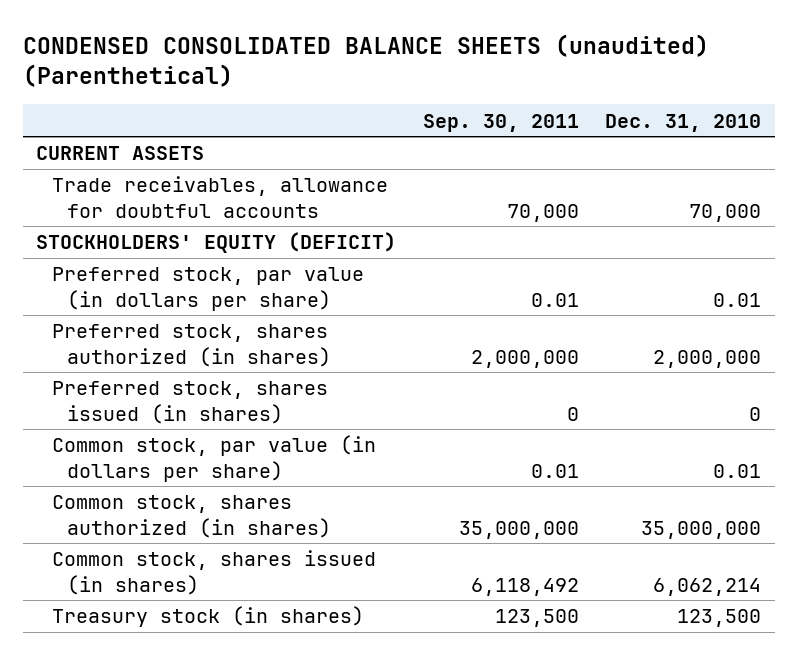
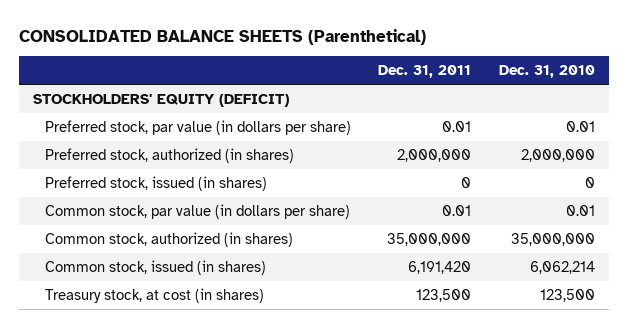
[22,33,709,88] CONDENSED CONSOLIDATED BALANCE SHEETS (unaudited) (Parenthetical) -> [18,28,426,45] CONSOLIDATED BALANCE SHEETS (Parenthetical)
[422,113,579,132] Sep. 30, 2011 -> none
none -> [378,65,472,79] Dec. 31, 2011
[36,146,205,161] CURRENT ASSETS -> none
[51,176,388,218] Trade receivables, allowance for doubtful accounts -> none
[51,324,332,367] Preferred stock, shares authorized (in shares) -> [44,147,294,163] Preferred stock, authorized (in shares)
[51,381,328,424] Preferred stock, shares issued (in shares) -> [44,175,267,191] Preferred stock, issued (in shares)
[51,495,332,538] Common stock, shares authorized (in shares) -> [44,231,293,247] Common stock, authorized (in shares)
[51,550,376,595] Common stock, shares issued (in shares) -> [44,259,266,275] Common stock, issued (in shares)
[51,606,364,628] Treasury stock (in shares) -> [44,287,264,303] Treasury stock, at cost (in shares)

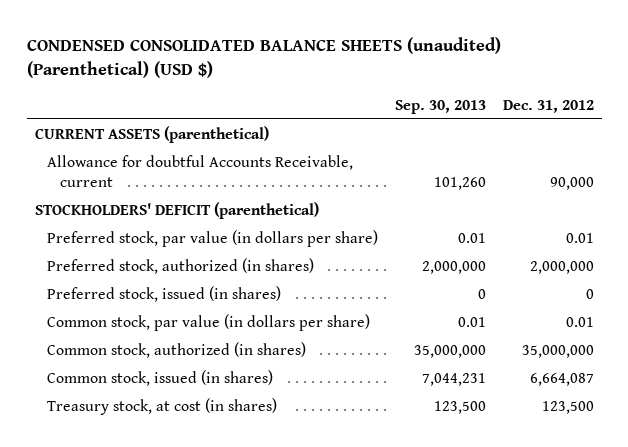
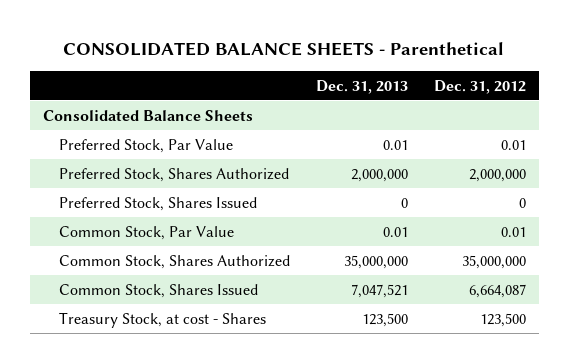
[26,37,501,79] CONDENSED CONSOLIDATED BALANCE SHEETS (unaudited) (Parenthetical) (USD $) -> [63,42,505,57] CONSOLIDATED BALANCE SHEETS - Parenthetical
[394,99,486,114] Sep. 30, 2013 -> none
none -> [315,79,408,94] Dec. 31, 2013
[34,125,269,143] CURRENT ASSETS (parenthetical) -> none
[47,154,354,187] Allowance for doubtful Accounts Receivable, current -> none
[34,201,319,219] STOCKHOLDERS' DEFICIT (parenthetical) -> none
none -> [42,109,253,121] Consolidated Balance Sheets
[47,229,379,247] Preferred stock, par value (in dollars per share) -> [58,138,233,153] Preferred Stock, Par Value
[47,257,315,274] Preferred stock, authorized (in shares) -> [58,167,289,182] Preferred Stock, Shares Authorized
[47,285,282,302] Preferred stock, issued (in shares) -> [58,196,257,211] Preferred Stock, Shares Issued
[47,313,371,331] Common stock, par value (in dollars per share) -> [58,225,234,240] Common Stock, Par Value
[47,341,307,358] Common stock, authorized (in shares) -> [58,254,290,269] Common Stock, Shares Authorized
[47,369,274,386] Common stock, issued (in shares) -> [58,283,258,298] Common Stock, Shares Issued
[47,397,278,415] Treasury stock, at cost (in shares) -> [58,311,266,328] Treasury Stock, at cost - Shares

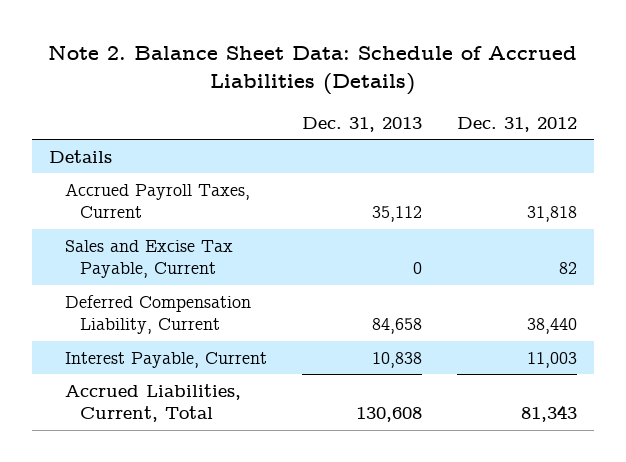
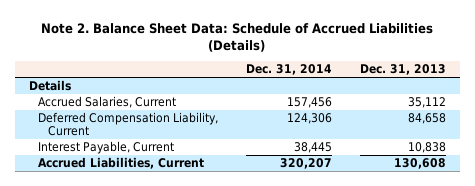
[456,116,577,132] Dec. 31, 2012 -> none
none -> [246,64,333,76] Dec. 31, 2014
[64,239,233,279] Sales and Excise Tax Payable, Current -> none
[64,182,250,219] Accrued Payroll Taxes, Current -> [38,96,177,109] Accrued Salaries, Current
[64,383,241,423] Accrued Liabilities, Current, Total -> [38,157,205,170] Accrued Liabilities, Current

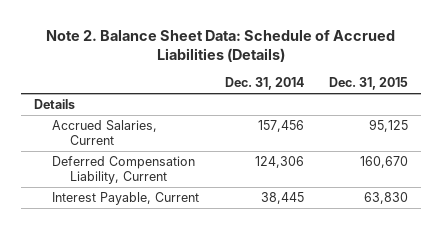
[359,64,446,76] Dec. 31, 2013 -> none
none -> [328,77,408,91] Dec. 31, 2015
[38,157,205,170] Accrued Liabilities, Current -> none

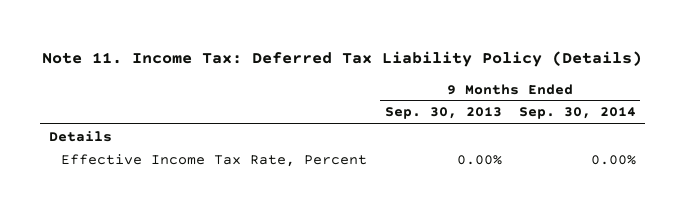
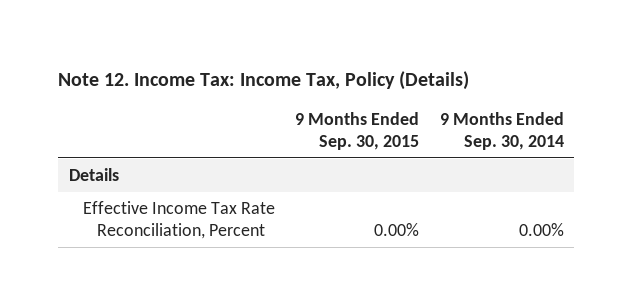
[42,50,643,67] Note 11. Income Tax: Deferred Tax Liability Policy (Details) -> [58,70,470,90] Note 12. Income Tax: Income Tax, Policy (Details)
[384,107,502,120] Sep. 30, 2013 -> none
none -> [295,112,420,150] 9 Months Ended Sep. 30, 2015
[61,153,368,167] Effective Income Tax Rate, Percent -> [82,201,275,240] Effective Income Tax Rate Reconciliation, Percent

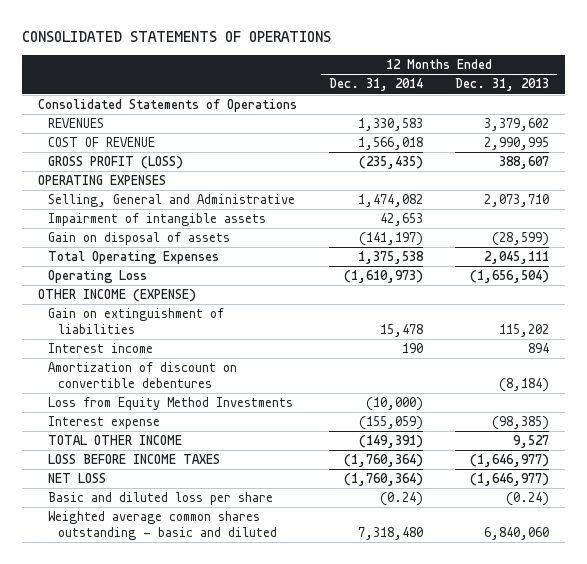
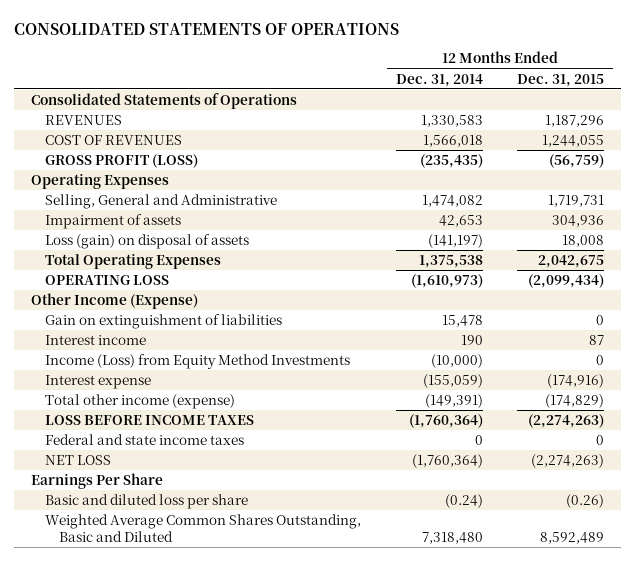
[454,78,549,92] Dec. 31, 2013 -> none
none -> [517,73,605,87] Dec. 31, 2015
[48,137,156,148] COST OF REVENUE -> [45,135,183,146] COST OF REVENUES
[37,175,166,186] OPERATING EXPENSES -> [30,174,169,190] Operating Expenses
[48,213,267,227] Impairment of intangible assets -> [45,214,182,230] Impairment of assets
[48,232,231,246] Gain on disposal of assets -> [45,234,250,250] Loss (gain) on disposal of assets
[48,270,148,284] Operating Loss -> [45,275,170,286] OPERATING LOSS
[37,289,196,303] OTHER INCOME (EXPENSE) -> [30,293,198,310] Other Income (Expense)
[48,362,238,388] Amortization of discount on convertible debentures -> none
[48,397,294,411] Loss from Equity Method Investments -> [45,354,351,370] Income (Loss) from Equity Method Investments
[48,435,183,446] TOTAL OTHER INCOME -> [45,394,236,410] Total other income (expense)
none -> [45,434,245,446] Federal and state income taxes
none -> [30,473,163,490] Earnings Per Share
[48,511,278,540] Weighted average common shares outstanding - basic and diluted -> [45,514,362,542] Weighted Average Common Shares Outstanding, Basic and Diluted

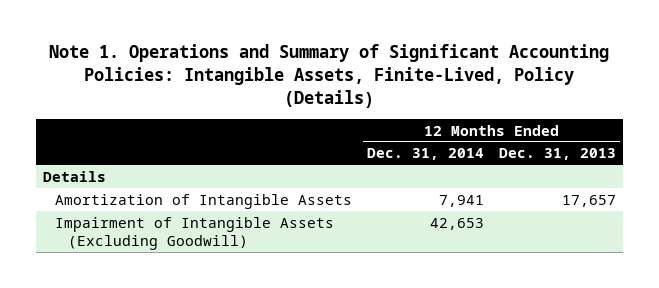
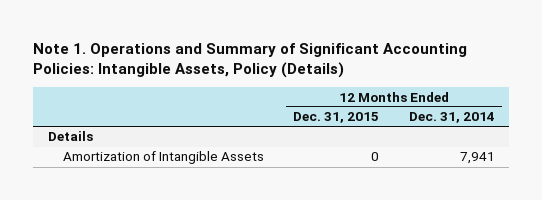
[49,44,610,109] Note 1. Operations and Summary of Significant Accounting Policies: Intangible Assets, Finite-Lived, Policy (Details) -> [33,42,468,79] Note 1. Operations and Summary of Significant Accounting Policies: Intangible Assets, Policy (Details)
[498,148,616,161] Dec. 31, 2013 -> none
none -> [293,112,380,124] Dec. 31, 2015
[55,216,335,251] Impairment of Intangible Assets (Excluding Goodwill) -> none

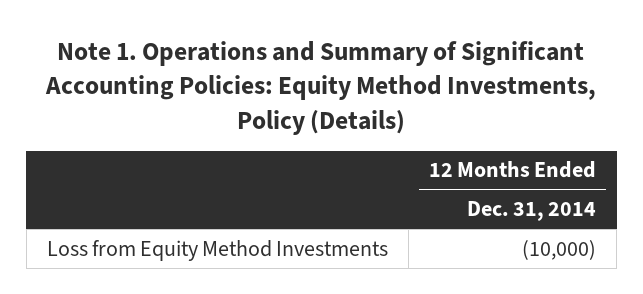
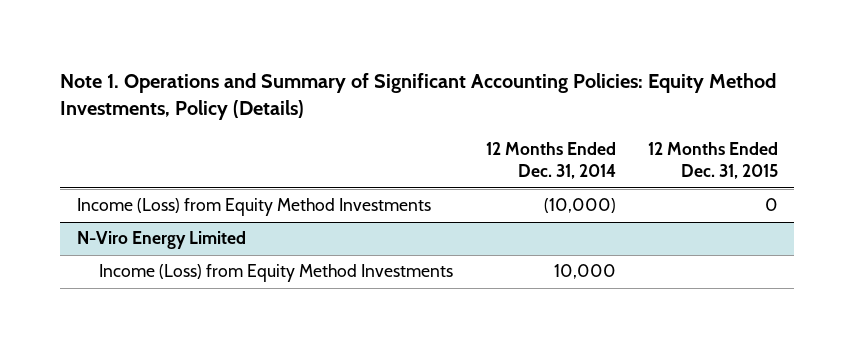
none -> [647,141,778,180] 12 Months Ended Dec. 31, 2015
[46,239,388,261] Loss from Equity Method Investments -> [76,198,431,217] Income (Loss) from Equity Method Investments
none -> [76,231,246,250] N-Viro Energy Limited
none -> [99,264,454,283] Income (Loss) from Equity Method Investments

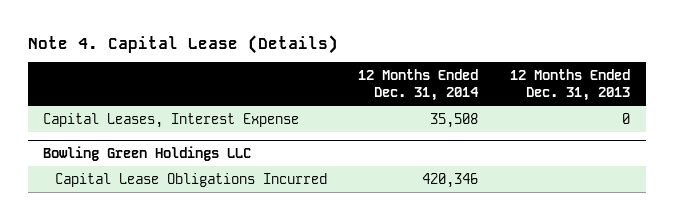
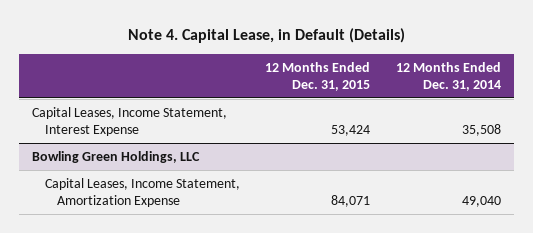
[27,34,338,54] Note 4. Capital Lease (Details) -> [127,28,405,44] Note 4. Capital Lease, in Default (Details)
[509,68,630,101] 12 Months Ended Dec. 31, 2013 -> none
none -> [265,61,371,91] 12 Months Ended Dec. 31, 2015
[54,172,327,187] Capital Lease Obligations Incurred -> none
[43,112,300,128] Capital Leases, Interest Expense -> [32,106,228,136] Capital Leases, Income Statement, Interest Expense
[43,146,252,162] Bowling Green Holdings LLC -> [32,150,201,163] Bowling Green Holdings, LLC
none -> [44,177,240,207] Capital Leases, Income Statement, Amortization Expense

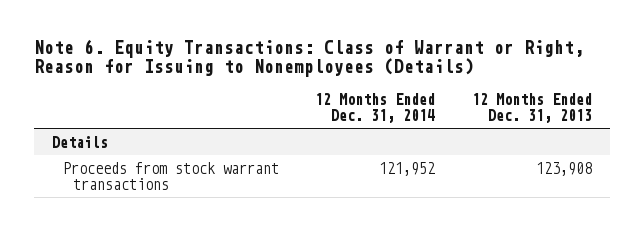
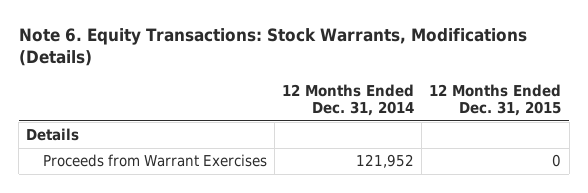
[33,38,584,78] Note 6. Equity Transactions: Class of Warrant or Right, Reason for Issuing to Nonemployees (Details) -> [18,28,527,67] Note 6. Equity Transactions: Stock Warrants, Modifications (Details)
[471,92,592,124] 12 Months Ended Dec. 31, 2013 -> none
none -> [429,84,562,116] 12 Months Ended Dec. 31, 2015
[62,161,279,191] Proceeds from stock warrant transactions -> [43,154,268,168] Proceeds from Warrant Exercises

